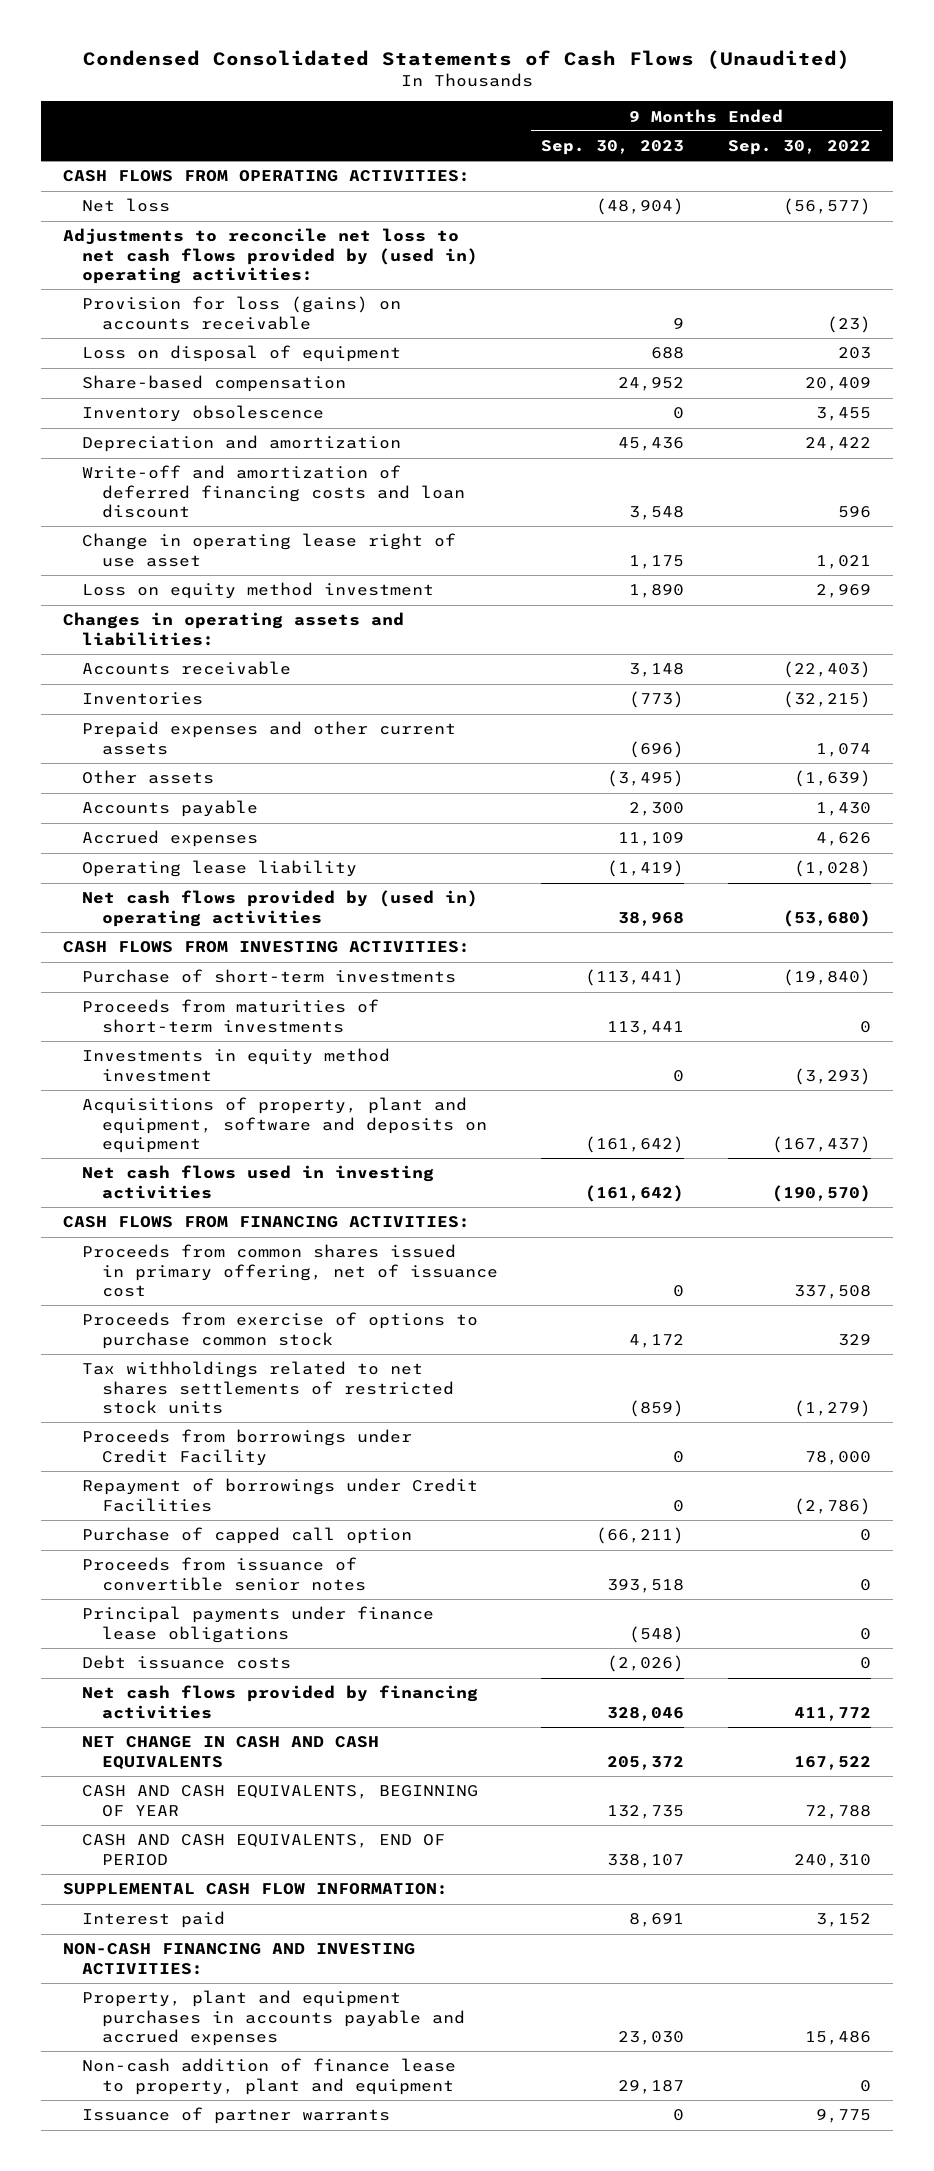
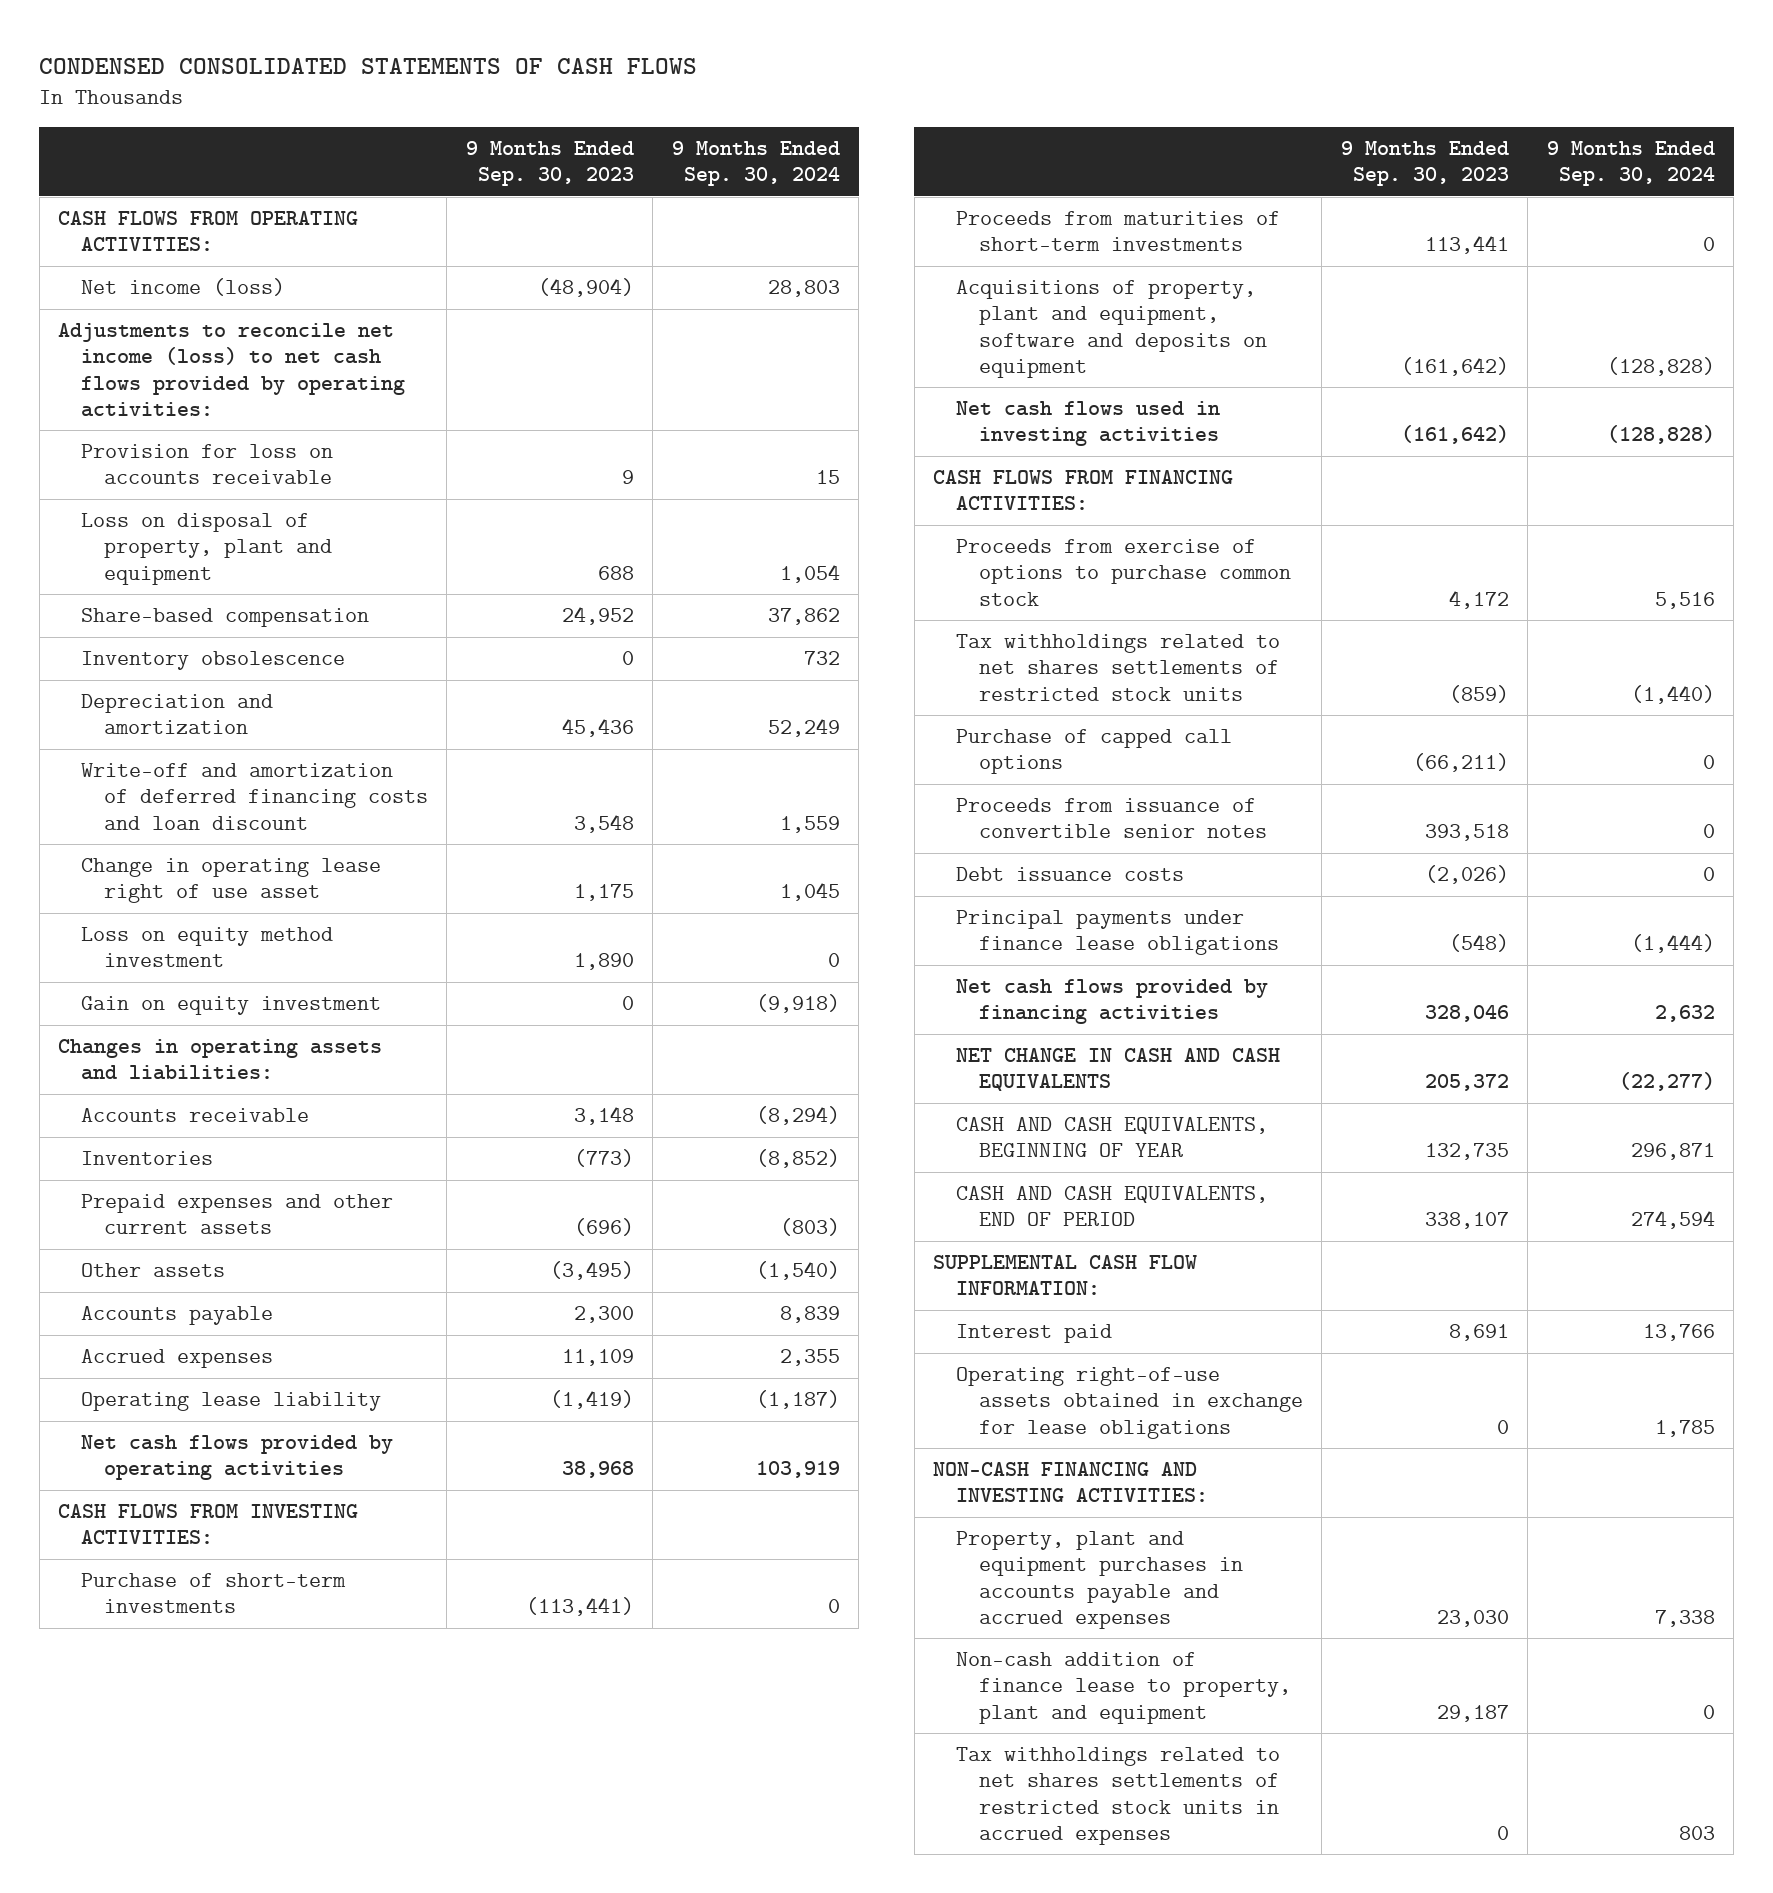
[83,50,851,70] Condensed Consolidated Statements of Cash Flows (Unaudited) -> [39,58,698,75] CONDENSED CONSOLIDATED STATEMENTS OF CASH FLOWS
[728,140,872,156] Sep. 30, 2022 -> none
none -> [671,140,840,187] 9 Months Ended Sep. 30, 2024
[82,198,171,213] Net loss -> [81,278,286,297] Net income (loss)
[62,228,479,284] Adjustments to reconcile net loss to net cash flows provided by (used in) operating activities: -> [58,323,406,417] Adjustments to reconcile net income (loss) to net cash flows provided by operating activities:
[82,296,402,330] Provision for loss (gains) on accounts receivable -> [81,444,334,485] Provision for loss on accounts receivable
[82,345,402,363] Loss on disposal of equipment -> [81,513,332,585] Loss on disposal of property, plant and equipment
none -> [81,996,382,1016] Gain on equity investment
[82,890,479,927] Net cash flows provided by (used in) operating activities -> [81,1435,394,1481] Net cash flows provided by operating activities
[82,1048,391,1082] Investments in equity method investment -> none
[82,1244,498,1297] Proceeds from common shares issued in primary offering, net of issuance cost -> none
[82,1429,413,1466] Proceeds from borrowings under Credit Facility -> none
[82,1478,479,1512] Repayment of borrowings under Credit Facilities -> none
[82,1527,413,1545] Purchase of capped call option -> [956,729,1233,775] Purchase of capped call options
[82,1606,435,1643] Principal payments under finance lease obligations -> [956,910,1279,956] Principal payments under finance lease obligations
none -> [956,1367,1303,1439] Operating right-of-use assets obtained in exchange for lease obligations
[82,2107,391,2125] Issuance of partner warrants -> none
none -> [956,1747,1281,1845] Tax withholdings related to net shares settlements of restricted stock units in accrued expenses

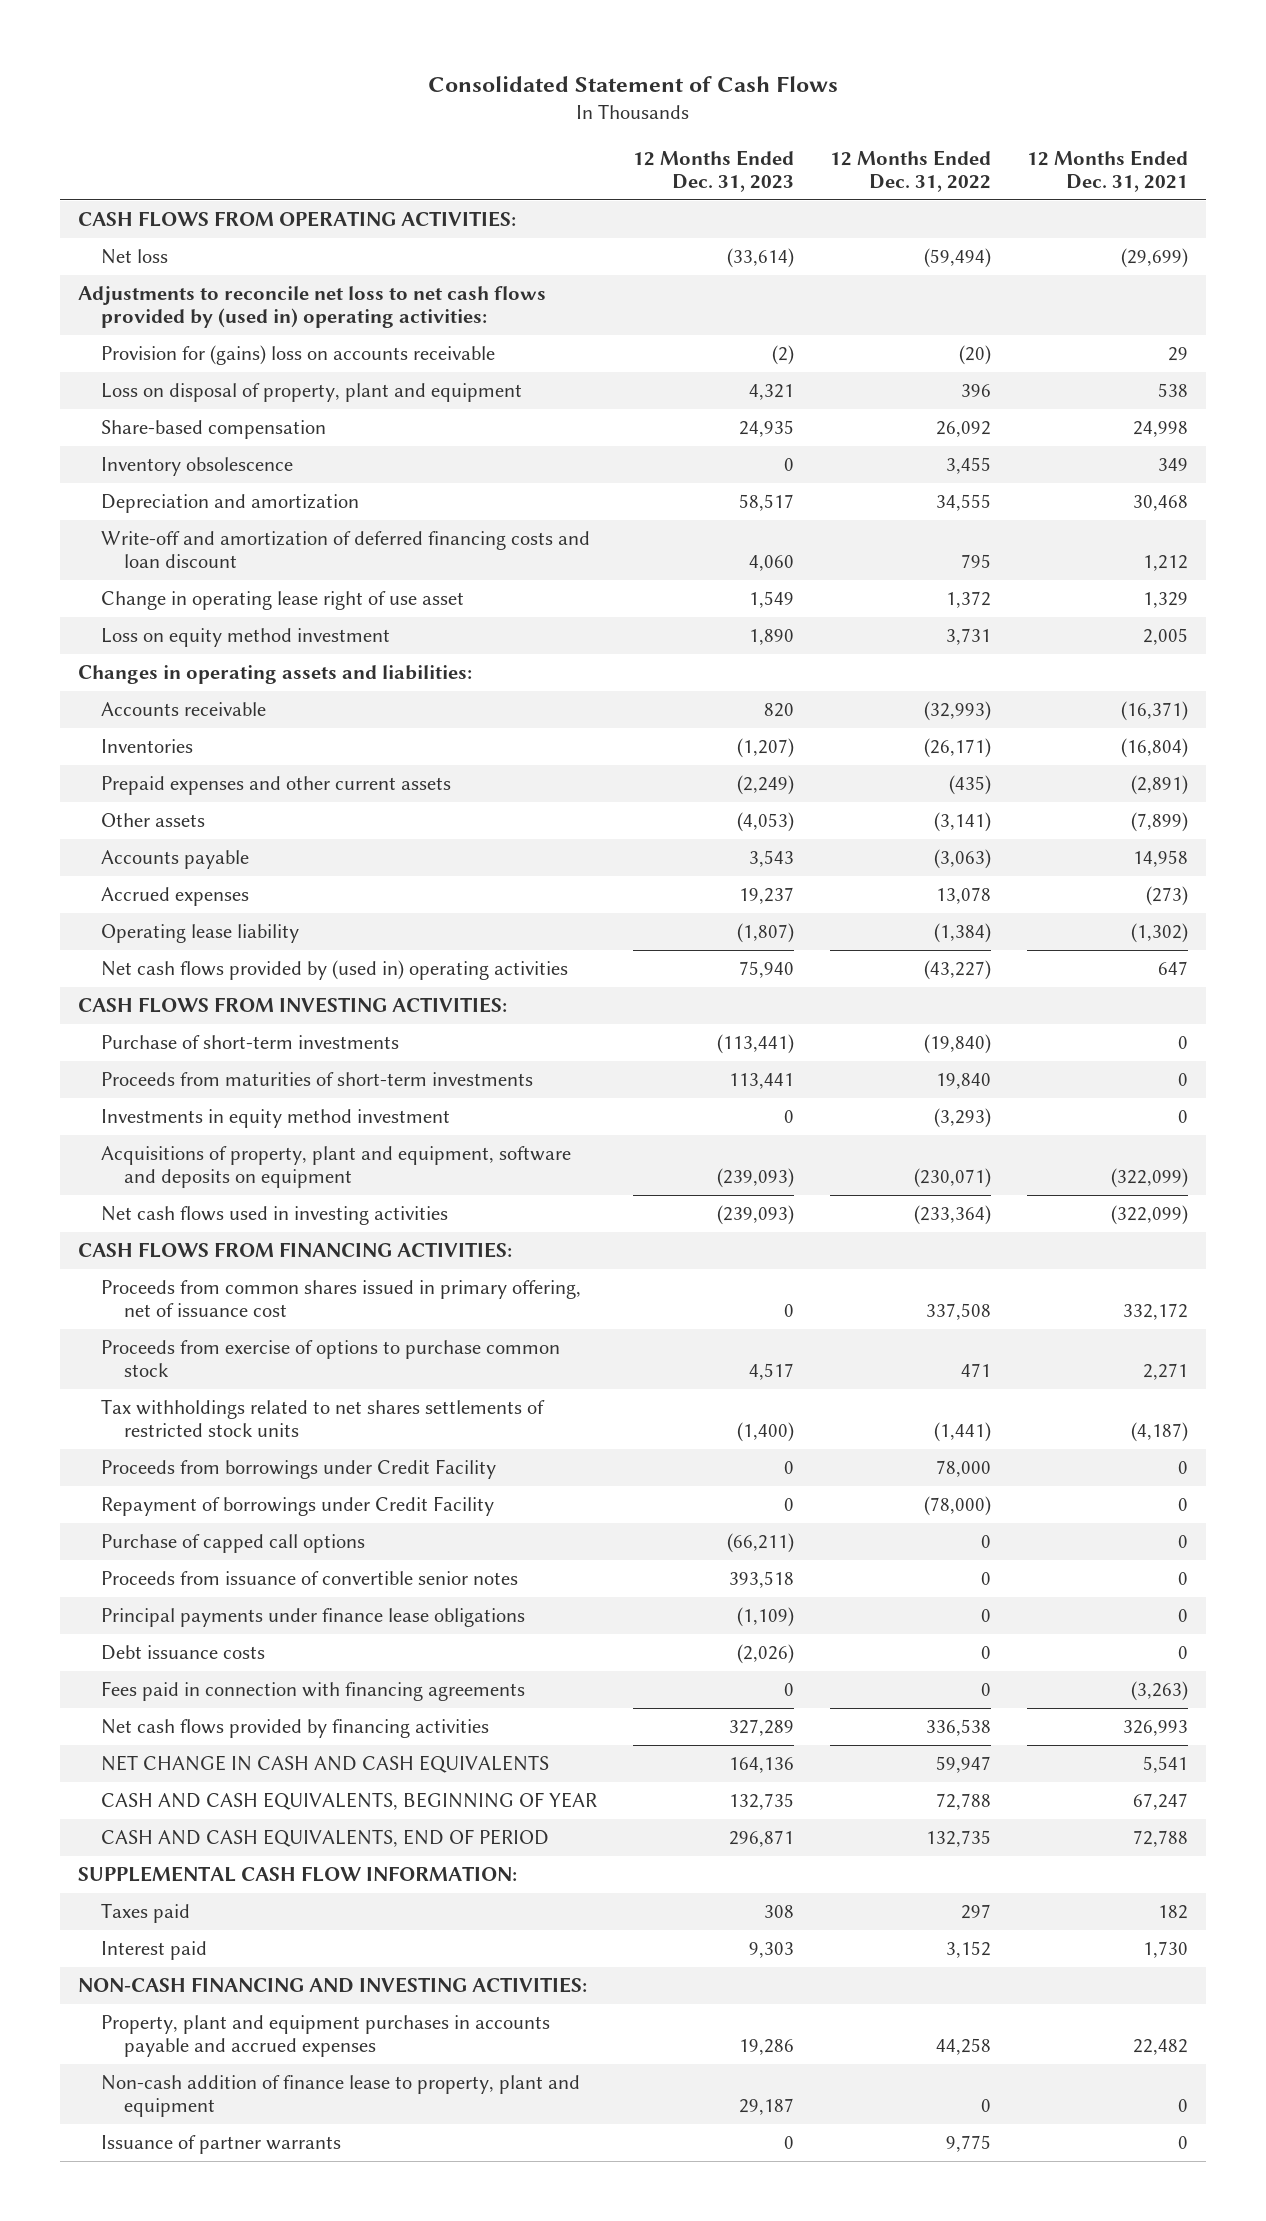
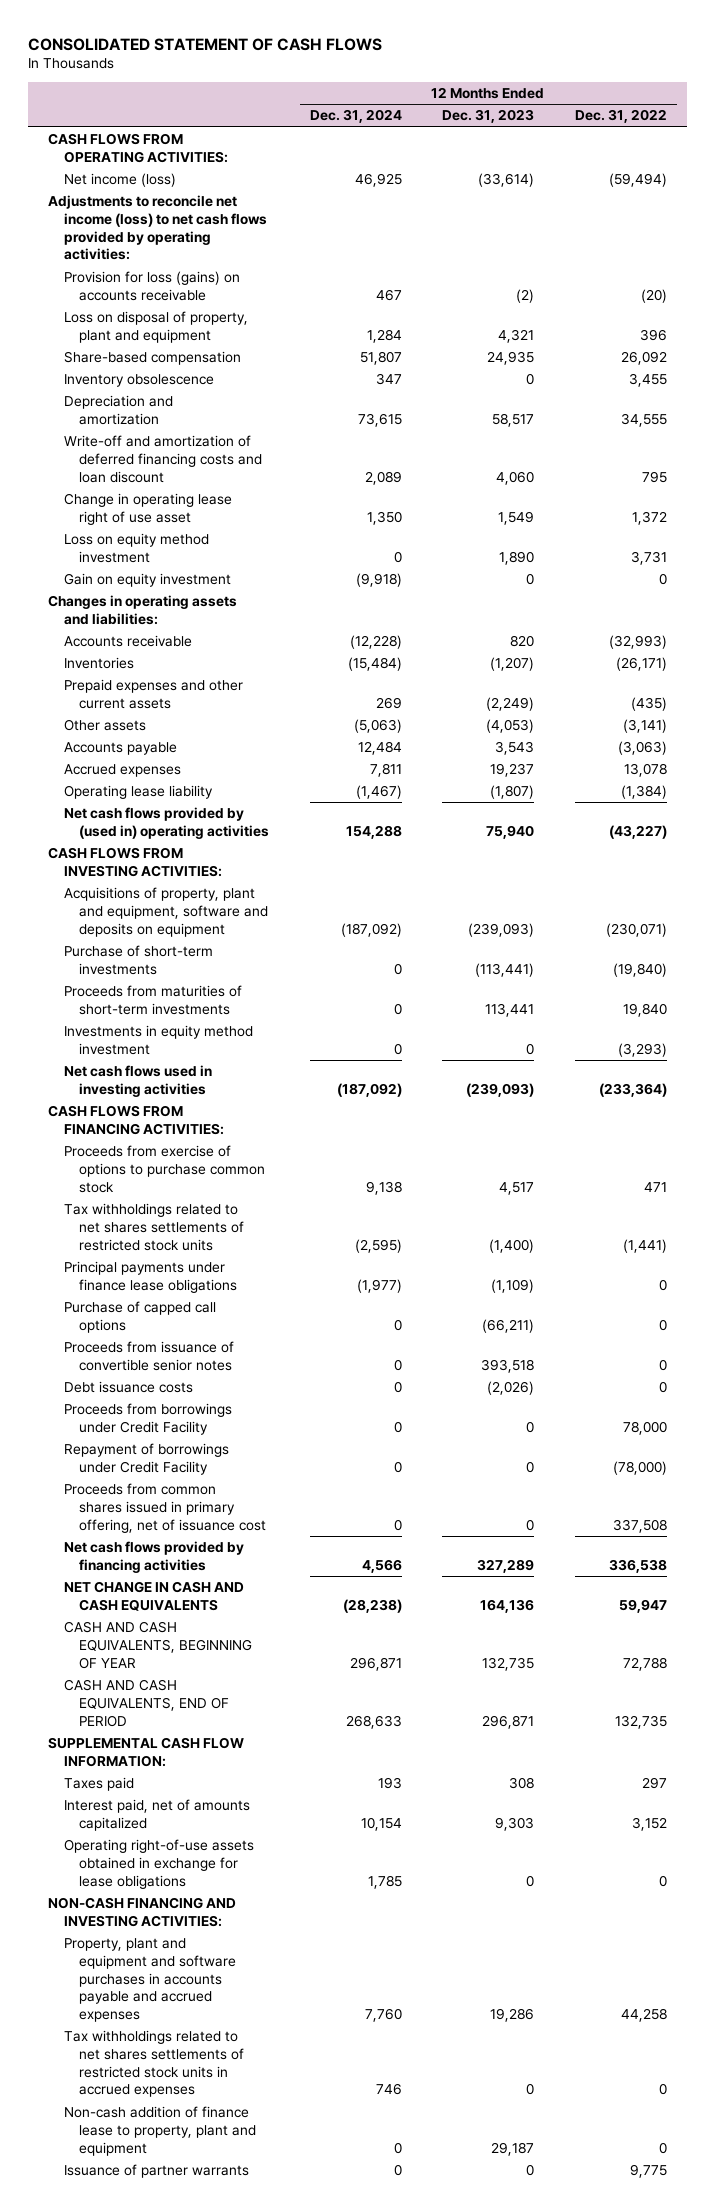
[428,75,839,92] Consolidated Statement of Cash Flows -> [28,37,383,51] CONSOLIDATED STATEMENT OF CASH FLOWS
[1026,149,1188,193] 12 Months Ended Dec. 31, 2021 -> none
none -> [309,109,402,124] Dec. 31, 2024
[101,248,169,264] Net loss -> [63,173,176,188] Net income (loss)
[78,285,547,329] Adjustments to reconcile net loss to net cash flows provided by (used in) operating activities: -> [48,195,267,261] Adjustments to reconcile net income (loss) to net cash flows provided by operating activities:
[101,344,496,365] Provision for (gains) loss on accounts receivable -> [63,271,240,301] Provision for loss (gains) on accounts receivable
none -> [63,573,231,588] Gain on equity investment
[101,1145,572,1189] Acquisitions of property, plant and equipment, software and deposits on equipment -> [63,887,269,937] Acquisitions of property, plant and equipment, software and deposits on equipment
[101,1607,526,1627] Principal payments under finance lease obligations -> [63,1261,238,1293] Principal payments under finance lease obligations
[101,1680,526,1701] Fees paid in connection with financing agreements -> none
[101,1458,497,1479] Proceeds from borrowings under Credit Facility -> [63,1403,232,1435] Proceeds from borrowings under Credit Facility
[101,1495,495,1516] Repayment of borrowings under Credit Facility -> [63,1443,229,1475] Repayment of borrowings under Credit Facility
[101,1279,582,1318] Proceeds from common shares issued in primary offering, net of issuance cost -> [63,1483,267,1533] Proceeds from common shares issued in primary offering, net of issuance cost
[101,1940,208,1960] Interest paid -> [63,1799,250,1831] Interest paid, net of amounts capitalized
none -> [63,1839,254,1889] Operating right-of-use assets obtained in exchange for lease obligations
[101,2014,551,2058] Property, plant and equipment purchases in accounts payable and accrued expenses -> [63,1938,237,2023] Property, plant and equipment and software purchases in accounts payable and accrued expenses
none -> [63,2030,245,2098] Tax withholdings related to net shares settlements of restricted stock units in accrued expenses

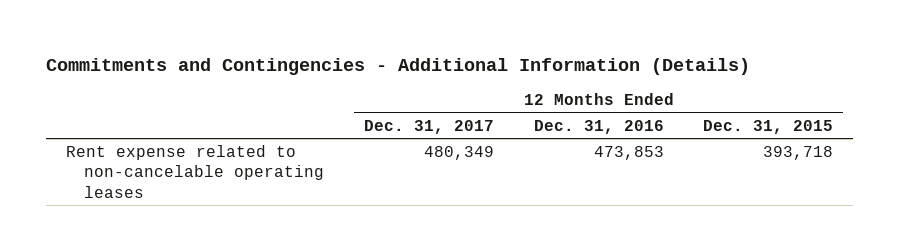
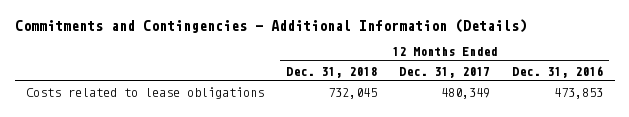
[703,119,834,134] Dec. 31, 2015 -> none
none -> [285,66,377,78] Dec. 31, 2018
[66,145,325,198] Rent expense related to non-cancelable operating leases -> [25,86,264,99] Costs related to lease obligations

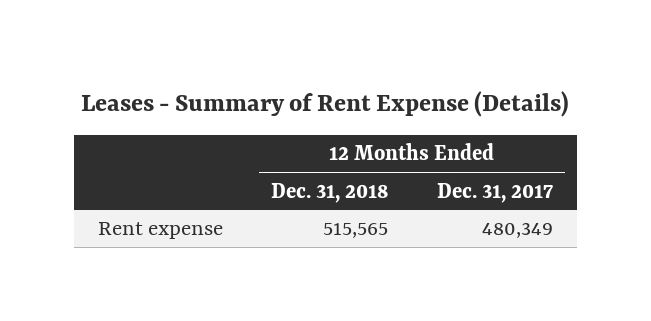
[14,18,527,33] Commitments and Contingencies - Additional Information (Details) -> [81,91,570,118] Leases - Summary of Rent Expense (Details)
[512,65,604,78] Dec. 31, 2016 -> none
[25,86,264,99] Costs related to lease obligations -> none
none -> [98,222,224,240] Rent expense

